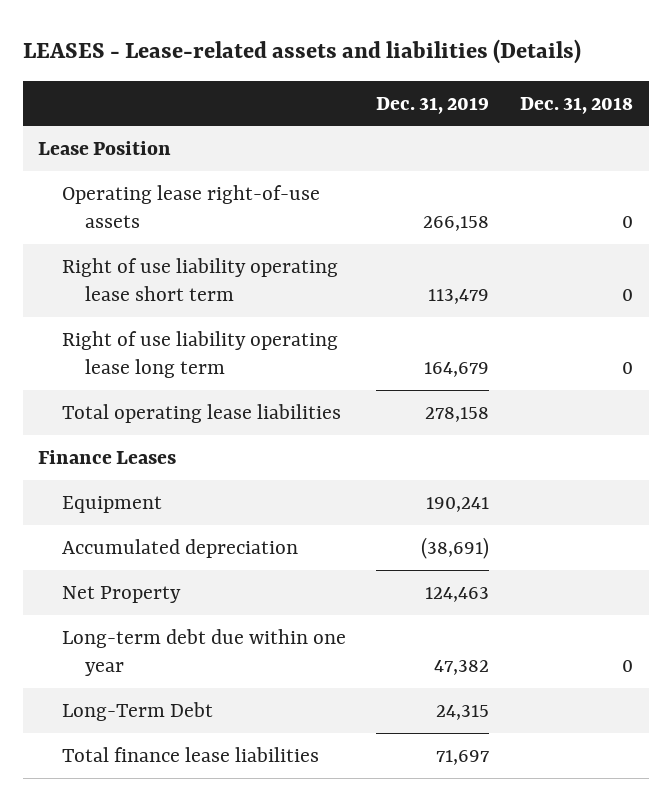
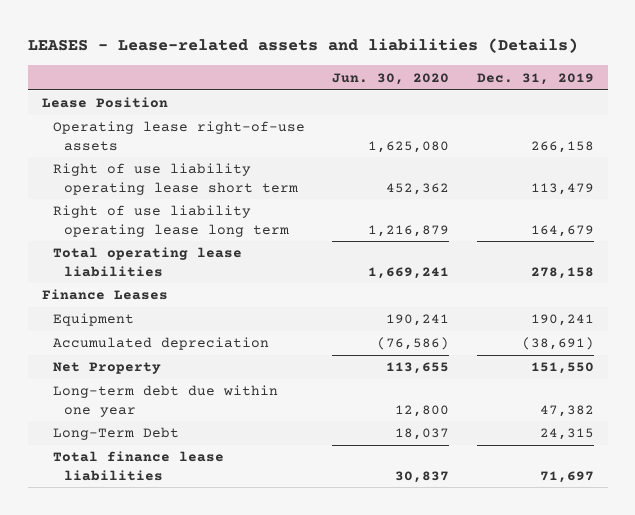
[520,96,634,114] Dec. 31, 2018 -> none
none -> [332,72,450,85] Jun. 30, 2020
[425,586,490,602] 124,463 -> [530,362,594,375] 151,550

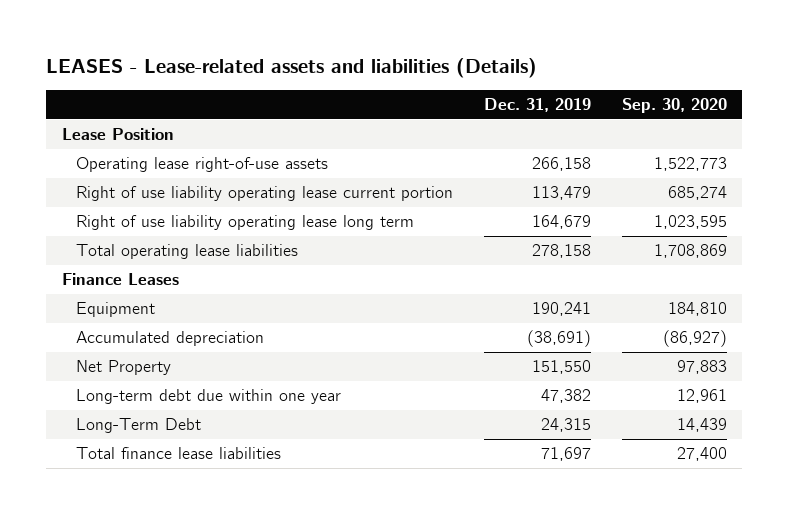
[332,72,450,85] Jun. 30, 2020 -> none
none -> [621,98,727,114] Sep. 30, 2020
[52,163,299,195] Right of use liability operating lease short term -> [76,186,454,202] Right of use liability operating lease current portion

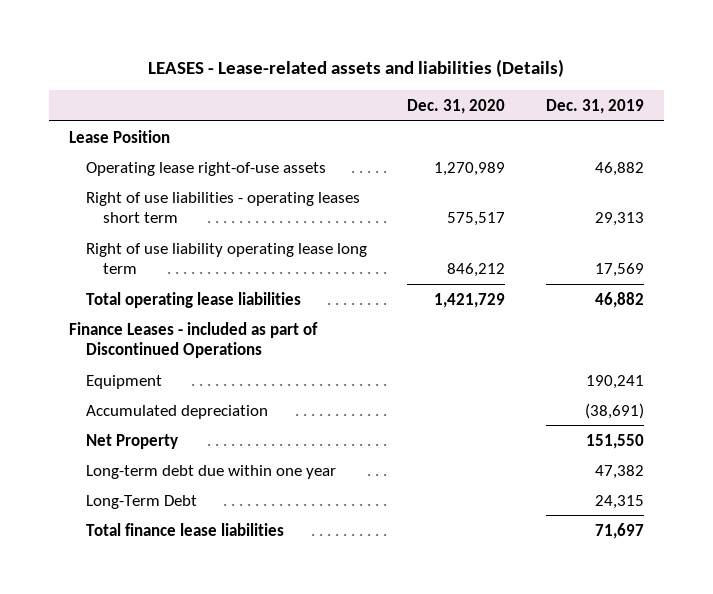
[621,98,727,114] Sep. 30, 2020 -> none
none -> [407,98,506,114] Dec. 31, 2020
[531,157,591,172] 266,158 -> [594,161,644,176] 46,882
[76,186,454,202] Right of use liability operating lease current portion -> [85,191,360,224] Right of use liabilities - operating leases short term
[531,186,591,201] 113,479 -> [594,212,644,227] 29,313
[531,215,591,230] 164,679 -> [594,263,644,278] 17,569
[531,244,591,259] 278,158 -> [594,291,644,308] 46,882
[61,273,179,286] Finance Leases -> [68,321,318,359] Finance Leases - included as part of Discontinued Operations

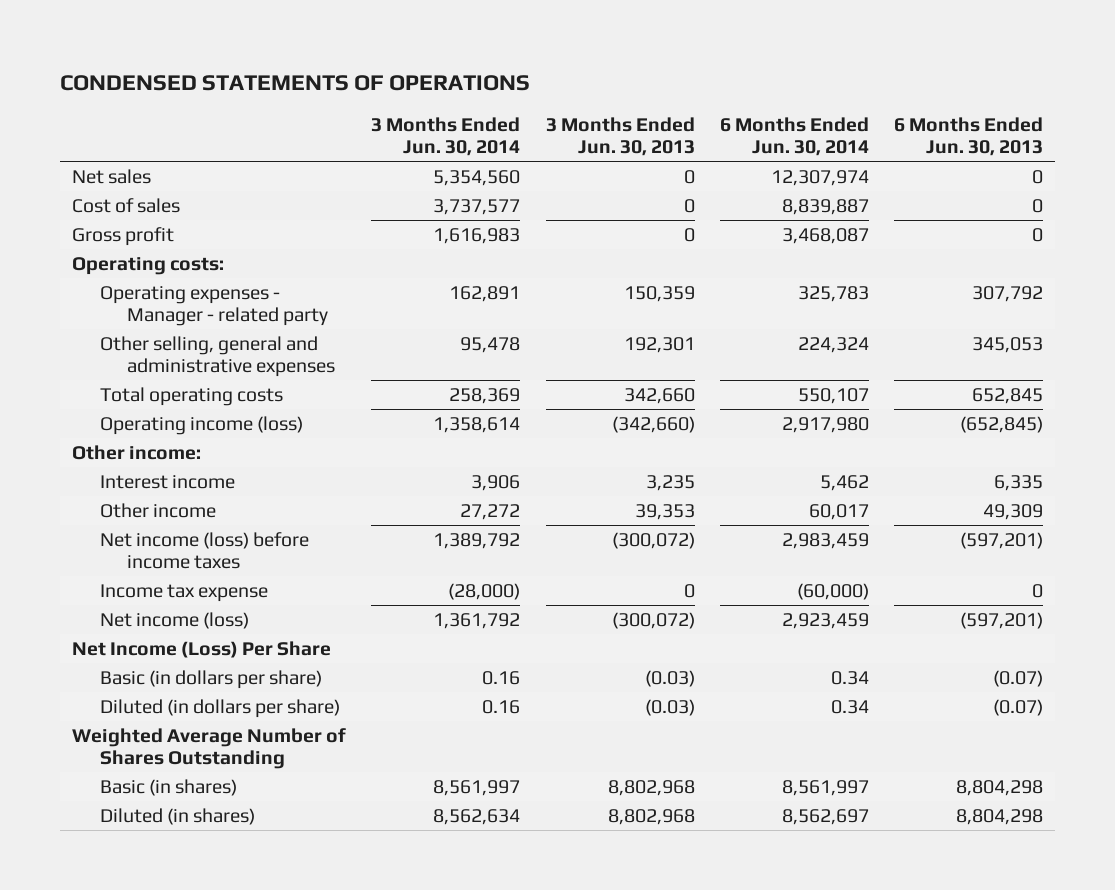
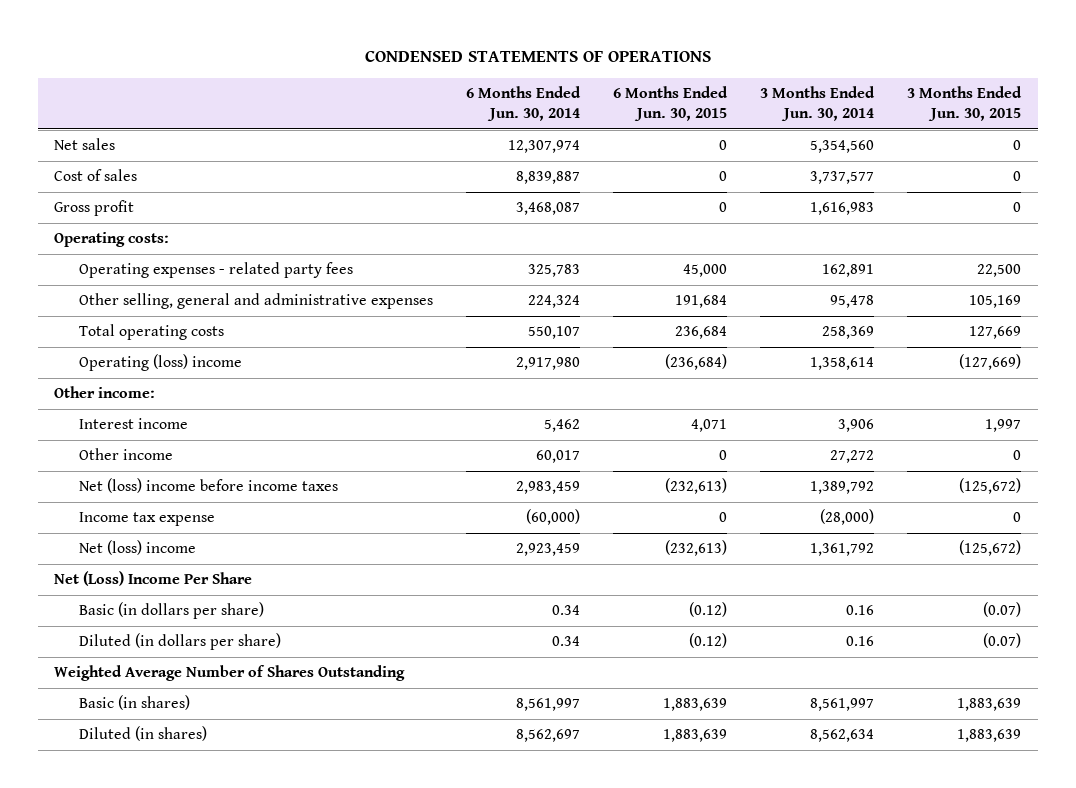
[545,116,695,157] 3 Months Ended Jun. 30, 2013 -> none
[893,116,1043,157] 6 Months Ended Jun. 30, 2013 -> none
none -> [613,85,729,122] 6 Months Ended Jun. 30, 2015
none -> [907,85,1023,122] 3 Months Ended Jun. 30, 2015
[99,285,328,327] Operating expenses - Manager - related party -> [79,262,354,279] Operating expenses - related party fees
[99,415,303,435] Operating income (loss) -> [79,354,243,372] Operating (loss) income
[99,531,309,570] Net income (loss) before income taxes -> [79,478,339,494] Net (loss) income before income taxes
[99,611,249,629] Net income (loss) -> [79,540,197,556] Net (loss) income
[72,640,332,658] Net Income (Loss) Per Share -> [54,571,253,587] Net (Loss) Income Per Share

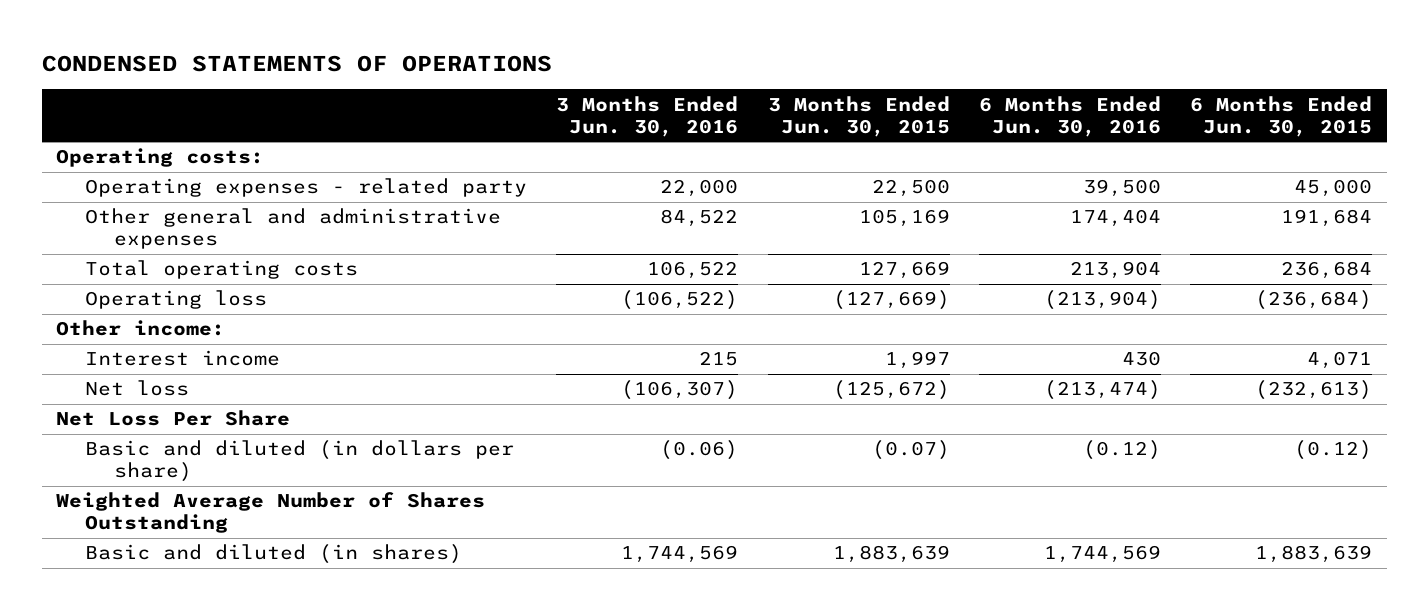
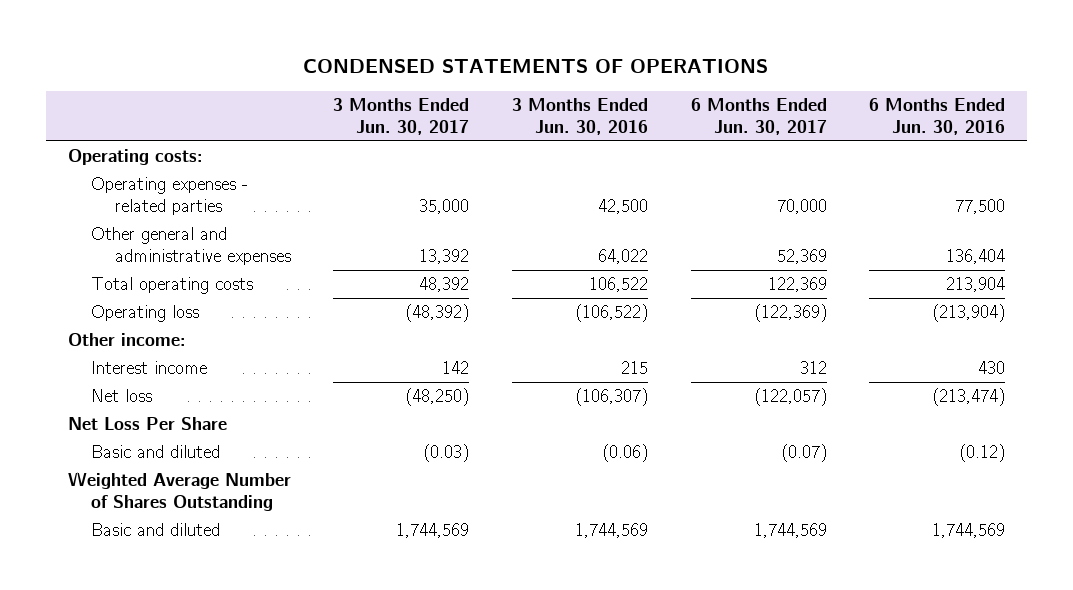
[767,95,950,137] 3 Months Ended Jun. 30, 2015 -> none
[1190,95,1373,137] 6 Months Ended Jun. 30, 2015 -> none
none -> [333,97,470,136] 3 Months Ended Jun. 30, 2017
none -> [690,97,827,136] 6 Months Ended Jun. 30, 2017
[85,178,528,198] Operating expenses - related party -> [91,176,249,216] Operating expenses - related parties
[660,179,739,198] 22,000 -> [597,199,648,215] 42,500
[1082,179,1161,198] 39,500 -> [955,199,1006,215] 77,500
[660,209,739,228] 84,522 -> [597,249,648,265] 64,022
[1069,209,1161,228] 174,404 -> [946,249,1006,265] 136,404
[85,440,515,483] Basic and diluted (in dollars per share) -> [91,444,221,458] Basic and diluted
[85,544,463,565] Basic and diluted (in shares) -> [91,522,221,536] Basic and diluted

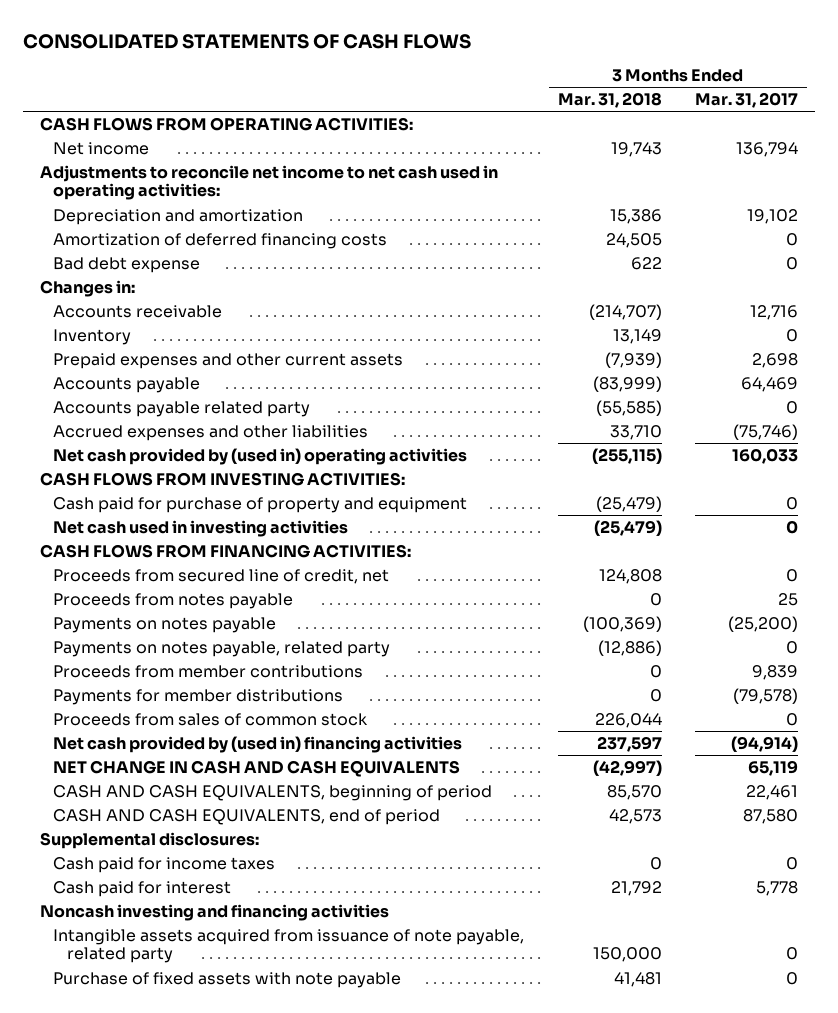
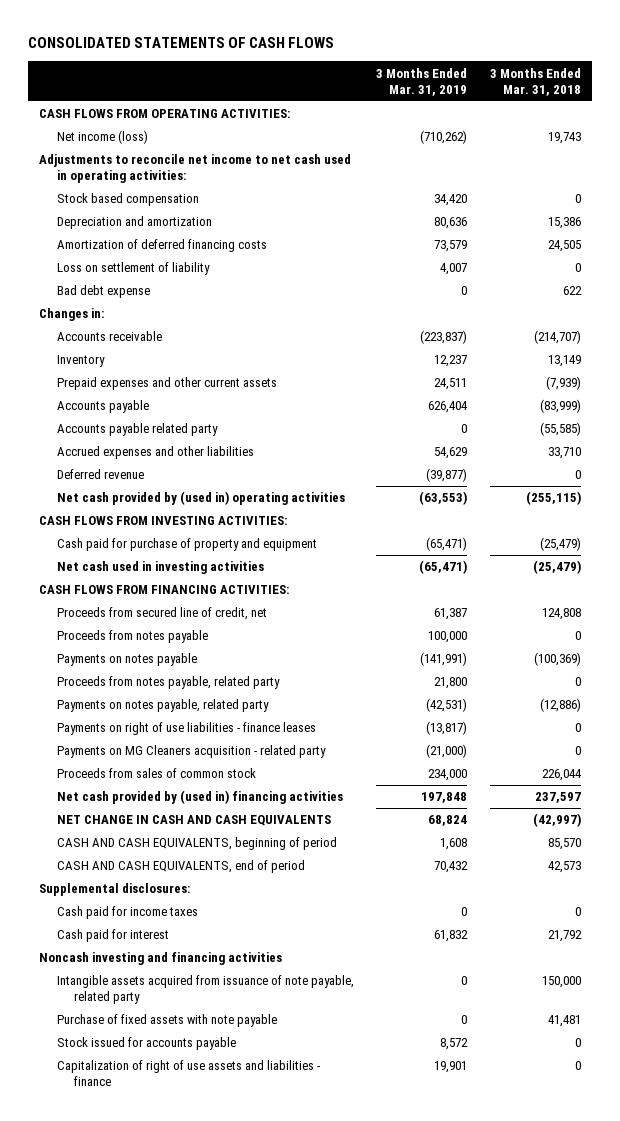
[695,92,799,109] Mar. 31, 2017 -> none
none -> [376,67,468,96] 3 Months Ended Mar. 31, 2019
[53,141,150,155] Net income -> [56,130,148,145] Net income (loss)
none -> [56,193,199,207] Stock based compensation
none -> [56,262,210,276] Loss on settlement of liability
none -> [56,469,144,480] Deferred revenue
none -> [56,676,280,690] Proceeds from notes payable, related party
[53,664,364,678] Proceeds from member contributions -> none
[53,688,344,705] Payments for member distributions -> none
none -> [56,722,316,736] Payments on right of use liabilities - finance leases
none -> [56,745,326,759] Payments on MG Cleaners acquisition - related party
none -> [56,1037,236,1051] Stock issued for accounts payable
none -> [56,1060,320,1087] Capitalization of right of use assets and liabilities - finance

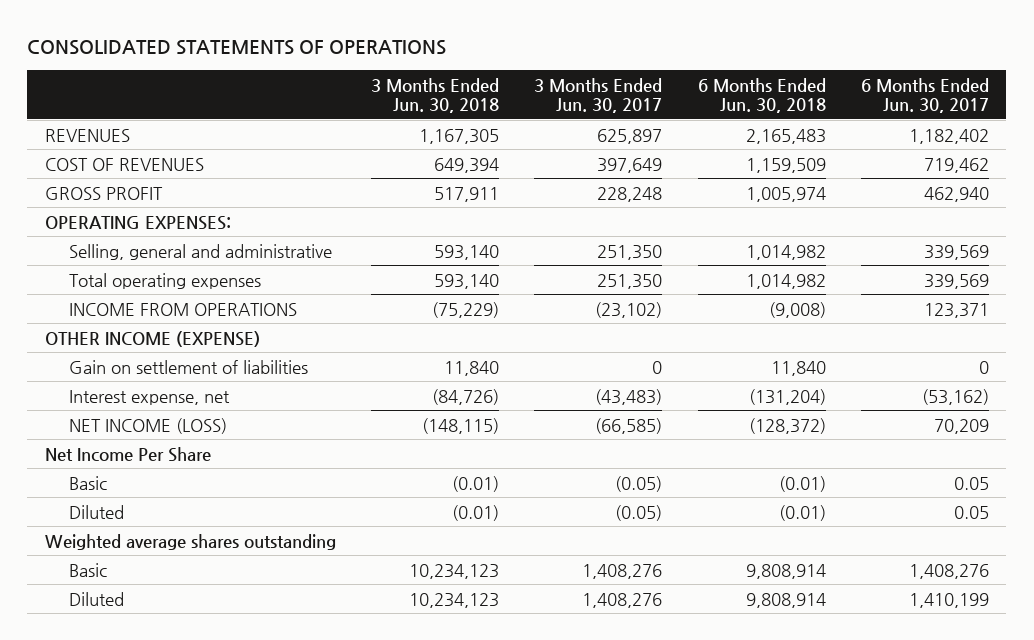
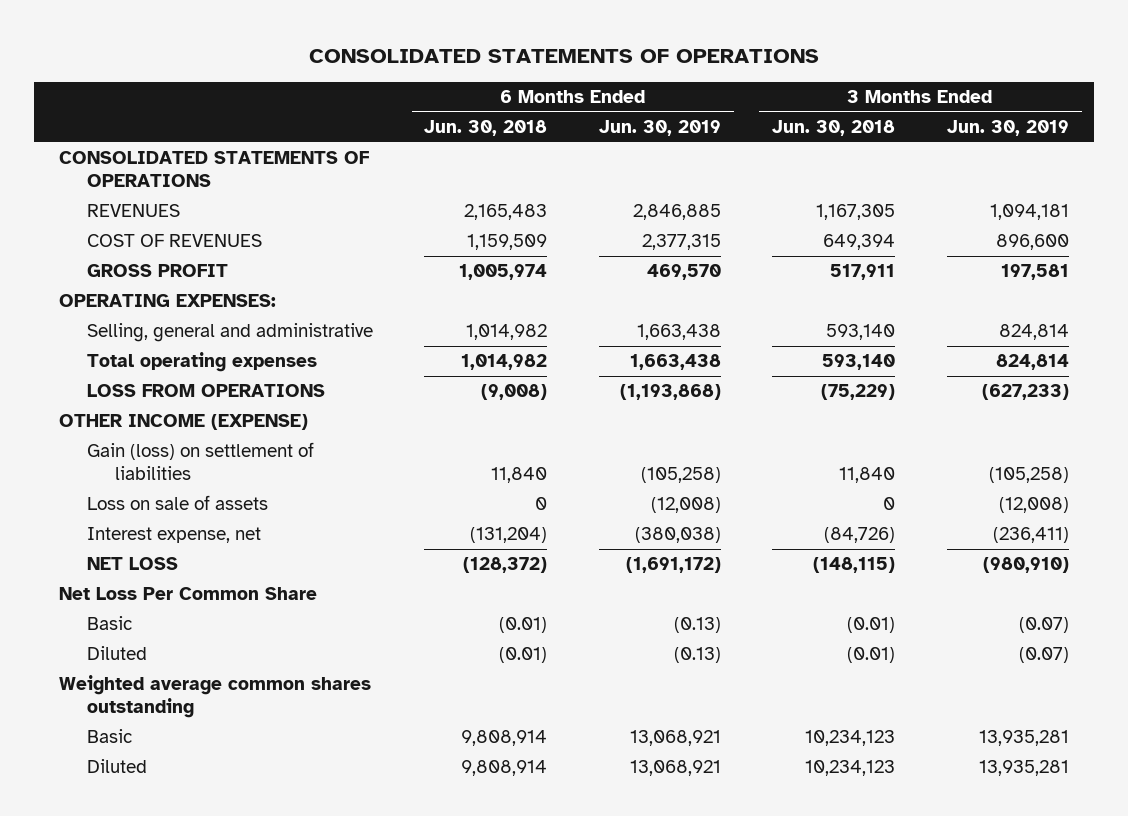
[534,77,663,114] 3 Months Ended Jun. 30, 2017 -> none
[860,77,989,114] 6 Months Ended Jun. 30, 2017 -> none
none -> [598,120,721,137] Jun. 30, 2019
none -> [946,120,1069,137] Jun. 30, 2019
none -> [59,151,370,188] CONSOLIDATED STATEMENTS OF OPERATIONS
[68,302,297,316] INCOME FROM OPERATIONS -> [87,384,326,398] LOSS FROM OPERATIONS
[68,359,308,374] Gain on settlement of liabilities -> [87,442,315,481] Gain (loss) on settlement of liabilities
none -> [87,495,269,511] Loss on sale of assets
[68,417,227,434] NET INCOME (LOSS) -> [87,557,179,571] NET LOSS
[45,446,212,462] Net Income Per Share -> [59,587,318,601] Net Loss Per Common Share
[45,533,337,550] Weighted average shares outstanding -> [59,675,372,719] Weighted average common shares outstanding

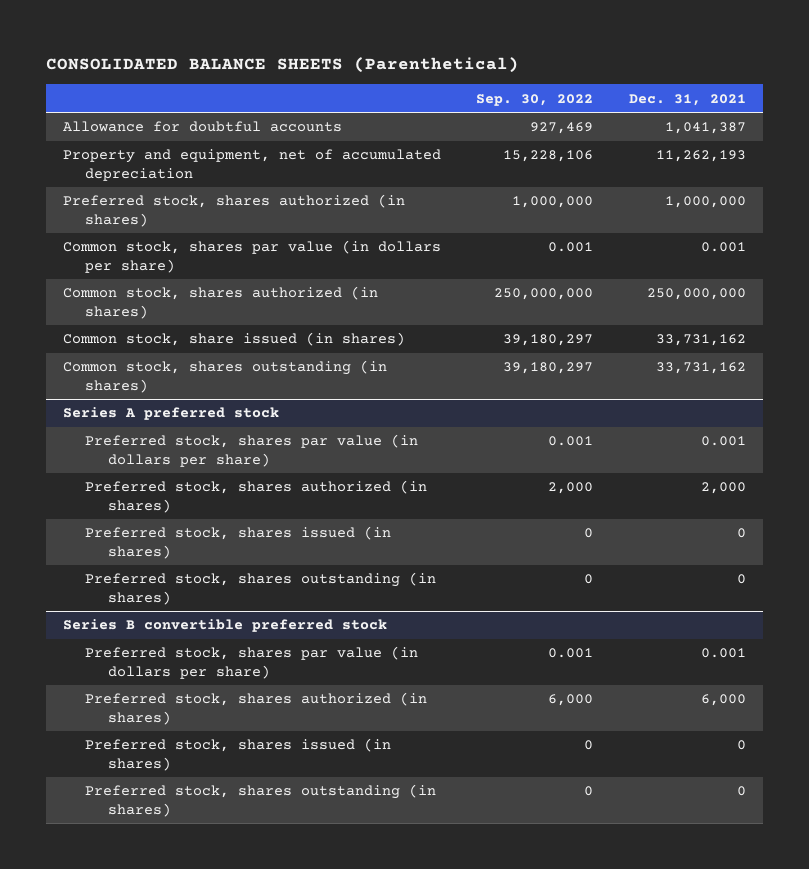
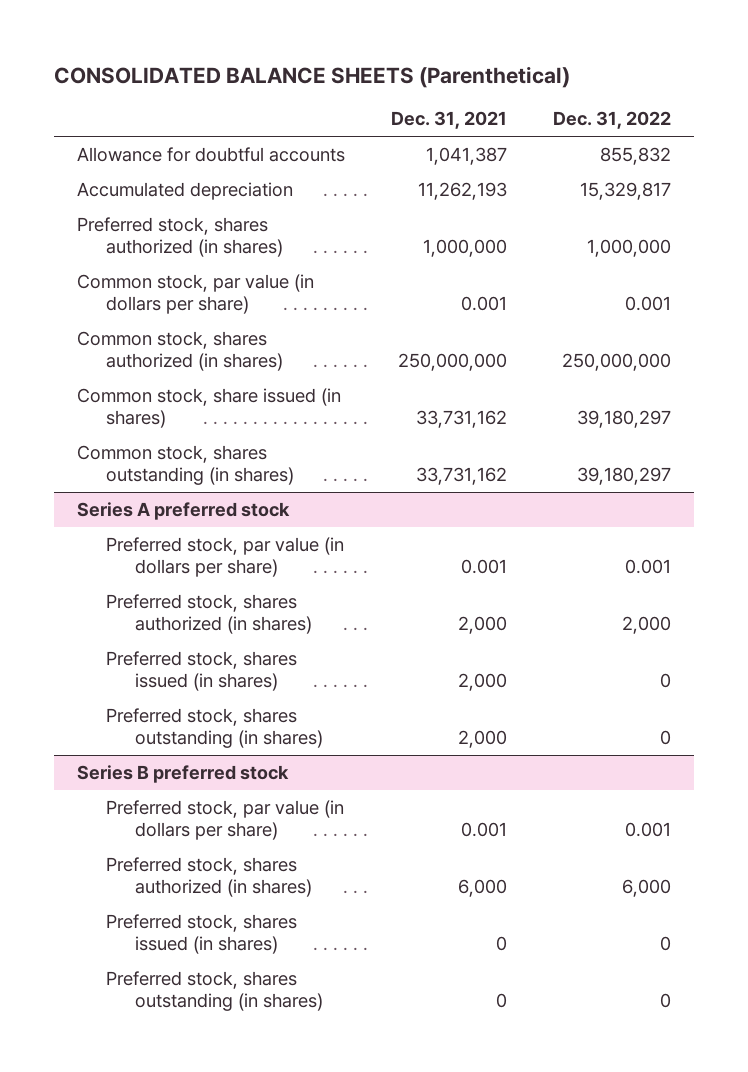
[476,93,594,106] Sep. 30, 2022 -> none
none -> [553,111,672,130] Dec. 31, 2022
[63,149,442,181] Property and equipment, net of accumulated depreciation -> [76,182,293,201] Accumulated depreciation
[63,240,442,273] Common stock, shares par value (in dollars per share) -> [76,274,314,315] Common stock, par value (in dollars per share)
[85,434,419,467] Preferred stock, shares par value (in dollars per share) -> [106,537,345,578] Preferred stock, par value (in dollars per share)
[736,528,746,539] 0 -> [458,673,508,692] 2,000
[736,574,746,585] 0 -> [458,730,508,749] 2,000
[63,619,388,633] Series B convertible preferred stock -> [76,765,289,784] Series B preferred stock
[85,646,419,679] Preferred stock, shares par value (in dollars per share) -> [106,800,345,841] Preferred stock, par value (in dollars per share)

